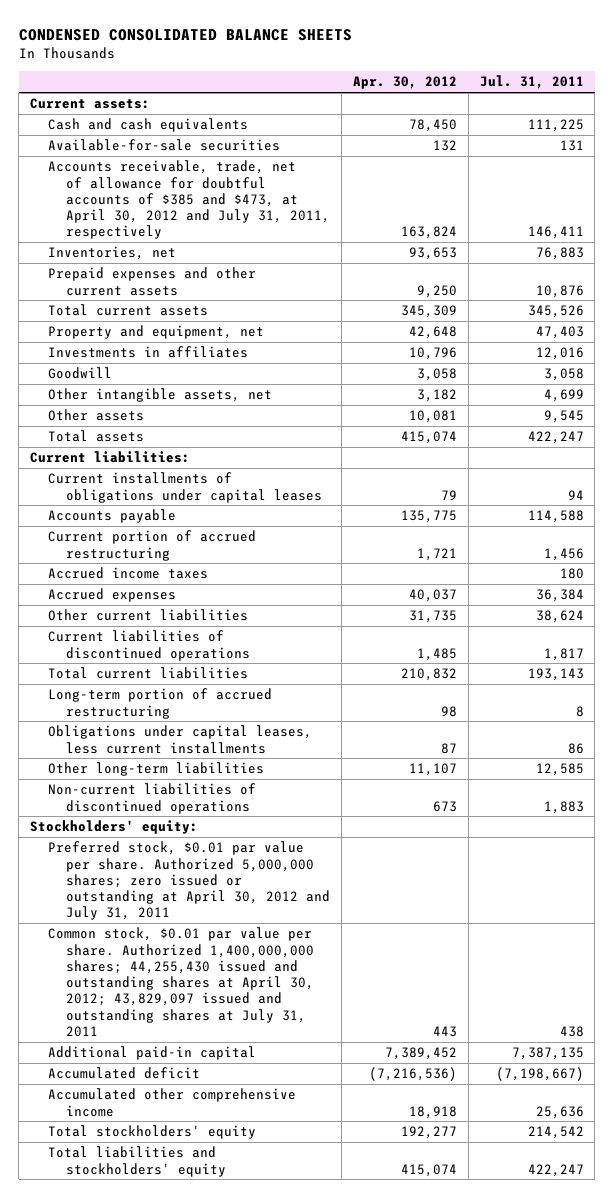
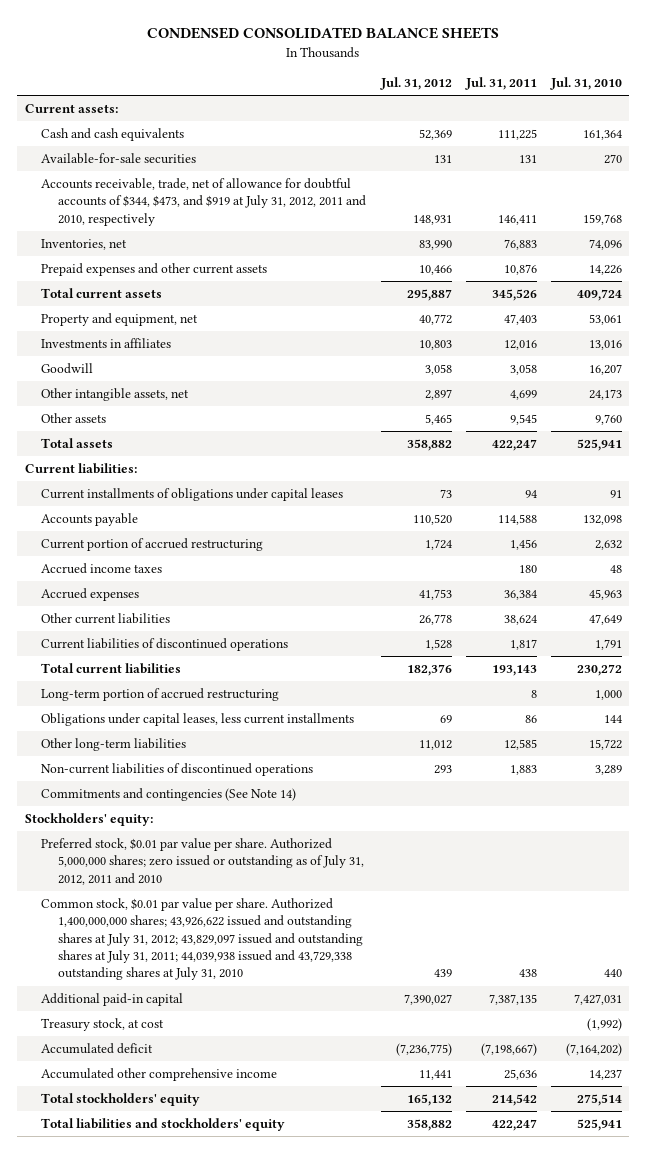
[352,76,457,90] Apr. 30, 2012 -> none
none -> [379,77,452,91] Jul. 31, 2012
none -> [549,77,622,91] Jul. 31, 2010
[47,160,330,240] Accounts receivable, trade, net of allowance for doubtful accounts of $385 and $473, at April 30, 2012 and July 31, 2011, respectively -> [41,177,367,226] Accounts receivable, trade, net of allowance for doubtful accounts of $344, $473, and $919 at July 31, 2012, 2011 and 2010, respectively
none -> [41,787,297,801] Commitments and contingencies (See Note 14)
[47,841,330,921] Preferred stock, $0.01 par value per share. Authorized 5,000,000 shares; zero issued or outstanding at April 30, 2012 and July 31, 2011 -> [41,837,365,885] Preferred stock, $0.01 par value per share. Authorized 5,000,000 shares; zero issued or outstanding as of July 31, 2012, 2011 and 2010
[47,927,314,1038] Common stock, $0.01 par value per share. Authorized 1,400,000,000 shares; 44,255,430 issued and outstanding shares at April 30, 2012; 43,829,097 issued and outstanding shares at July 31, 2011 -> [41,897,364,981] Common stock, $0.01 par value per share. Authorized 1,400,000,000 shares; 43,926,622 issued and outstanding shares at July 31, 2012; 43,829,097 issued and outstanding shares at July 31, 2011; 44,039,938 issued and 43,729,338 outstanding shares at July 31, 2010
none -> [41,1017,165,1031] Treasury stock, at cost

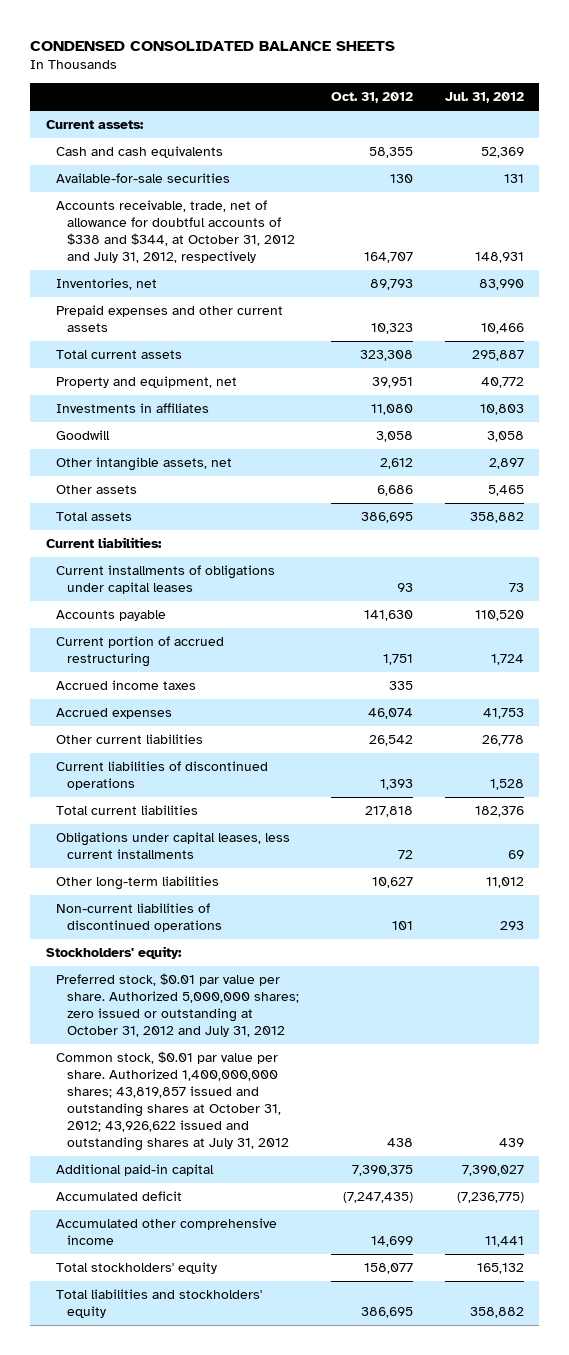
[464,77,537,91] Jul. 31, 2011 -> none
[549,77,622,91] Jul. 31, 2010 -> none
none -> [330,92,413,104] Oct. 31, 2012
[41,177,367,226] Accounts receivable, trade, net of allowance for doubtful accounts of $344, $473, and $919 at July 31, 2012, 2011 and 2010, respectively -> [56,200,296,263] Accounts receivable, trade, net of allowance for doubtful accounts of $338 and $344, at October 31, 2012 and July 31, 2012, respectively
[41,687,280,701] Long-term portion of accrued restructuring -> none
[41,787,297,801] Commitments and contingencies (See Note 14) -> none
[41,837,365,885] Preferred stock, $0.01 par value per share. Authorized 5,000,000 shares; zero issued or outstanding as of July 31, 2012, 2011 and 2010 -> [56,973,300,1037] Preferred stock, $0.01 par value per share. Authorized 5,000,000 shares; zero issued or outstanding at October 31, 2012 and July 31, 2012
[41,897,364,981] Common stock, $0.01 par value per share. Authorized 1,400,000,000 shares; 43,926,622 issued and outstanding shares at July 31, 2012; 43,829,097 issued and outstanding shares at July 31, 2011; 44,039,938 issued and 43,729,338 outstanding shares at July 31, 2010 -> [56,1051,290,1151] Common stock, $0.01 par value per share. Authorized 1,400,000,000 shares; 43,819,857 issued and outstanding shares at October 31, 2012; 43,926,622 issued and outstanding shares at July 31, 2012
[41,1017,165,1031] Treasury stock, at cost -> none

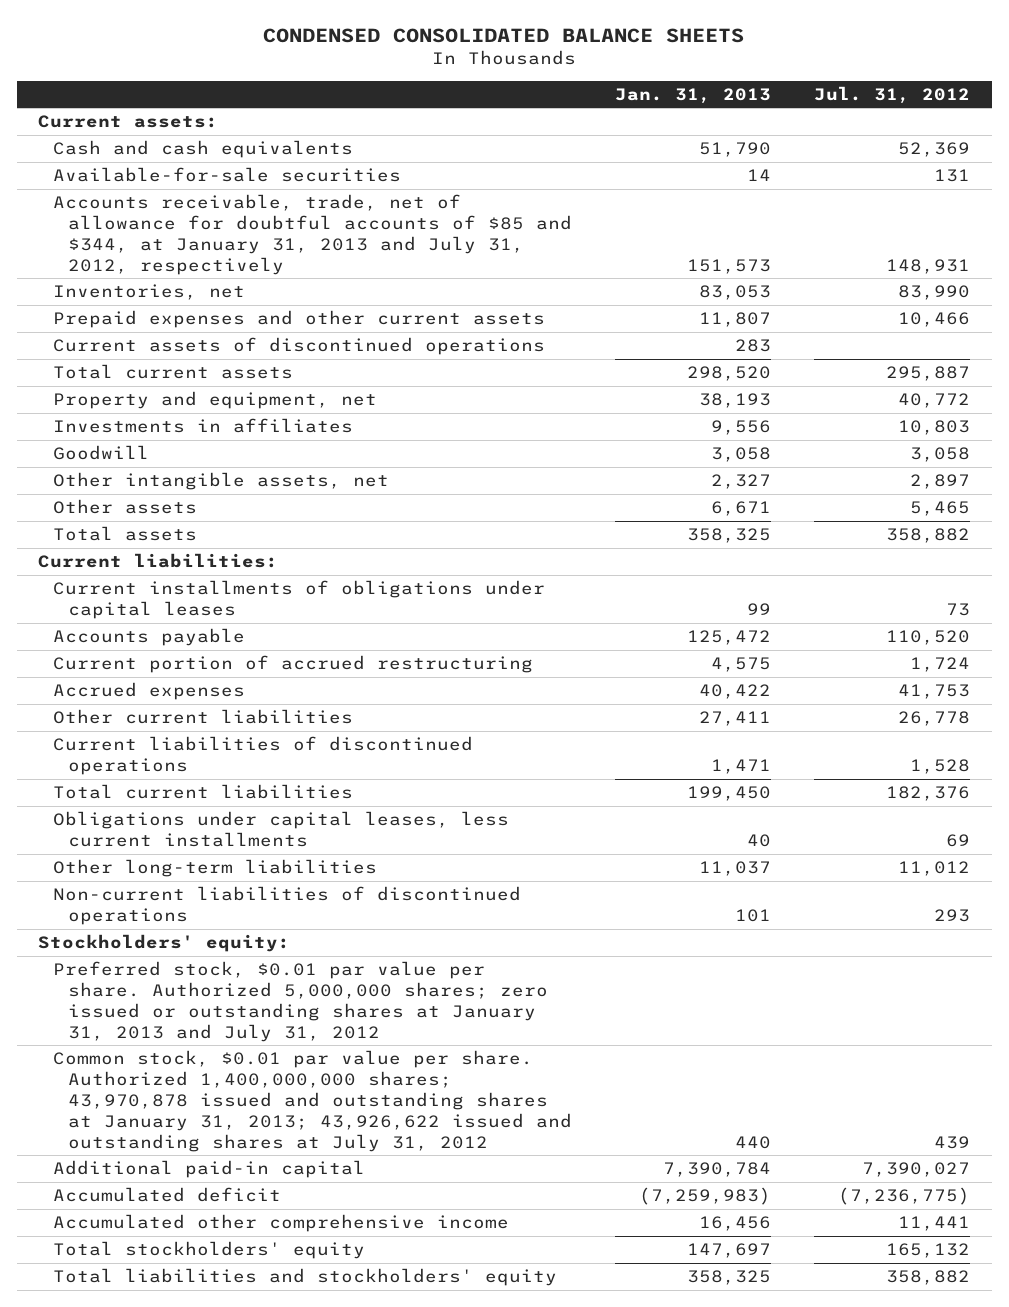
[330,92,413,104] Oct. 31, 2012 -> none
none -> [615,87,772,104] Jan. 31, 2013
[56,200,296,263] Accounts receivable, trade, net of allowance for doubtful accounts of $338 and $344, at October 31, 2012 and July 31, 2012, respectively -> [53,194,573,275] Accounts receivable, trade, net of allowance for doubtful accounts of $85 and $344, at January 31, 2013 and July 31, 2012, respectively
none -> [53,337,546,356] Current assets of discontinued operations
[56,680,197,691] Accrued income taxes -> none
[56,973,300,1037] Preferred stock, $0.01 par value per share. Authorized 5,000,000 shares; zero issued or outstanding at October 31, 2012 and July 31, 2012 -> [53,961,549,1042] Preferred stock, $0.01 par value per share. Authorized 5,000,000 shares; zero issued or outstanding shares at January 31, 2013 and July 31, 2012
[56,1051,290,1151] Common stock, $0.01 par value per share. Authorized 1,400,000,000 shares; 43,819,857 issued and outstanding shares at October 31, 2012; 43,926,622 issued and outstanding shares at July 31, 2012 -> [53,1050,573,1152] Common stock, $0.01 par value per share. Authorized 1,400,000,000 shares; 43,970,878 issued and outstanding shares at January 31, 2013; 43,926,622 issued and outstanding shares at July 31, 2012

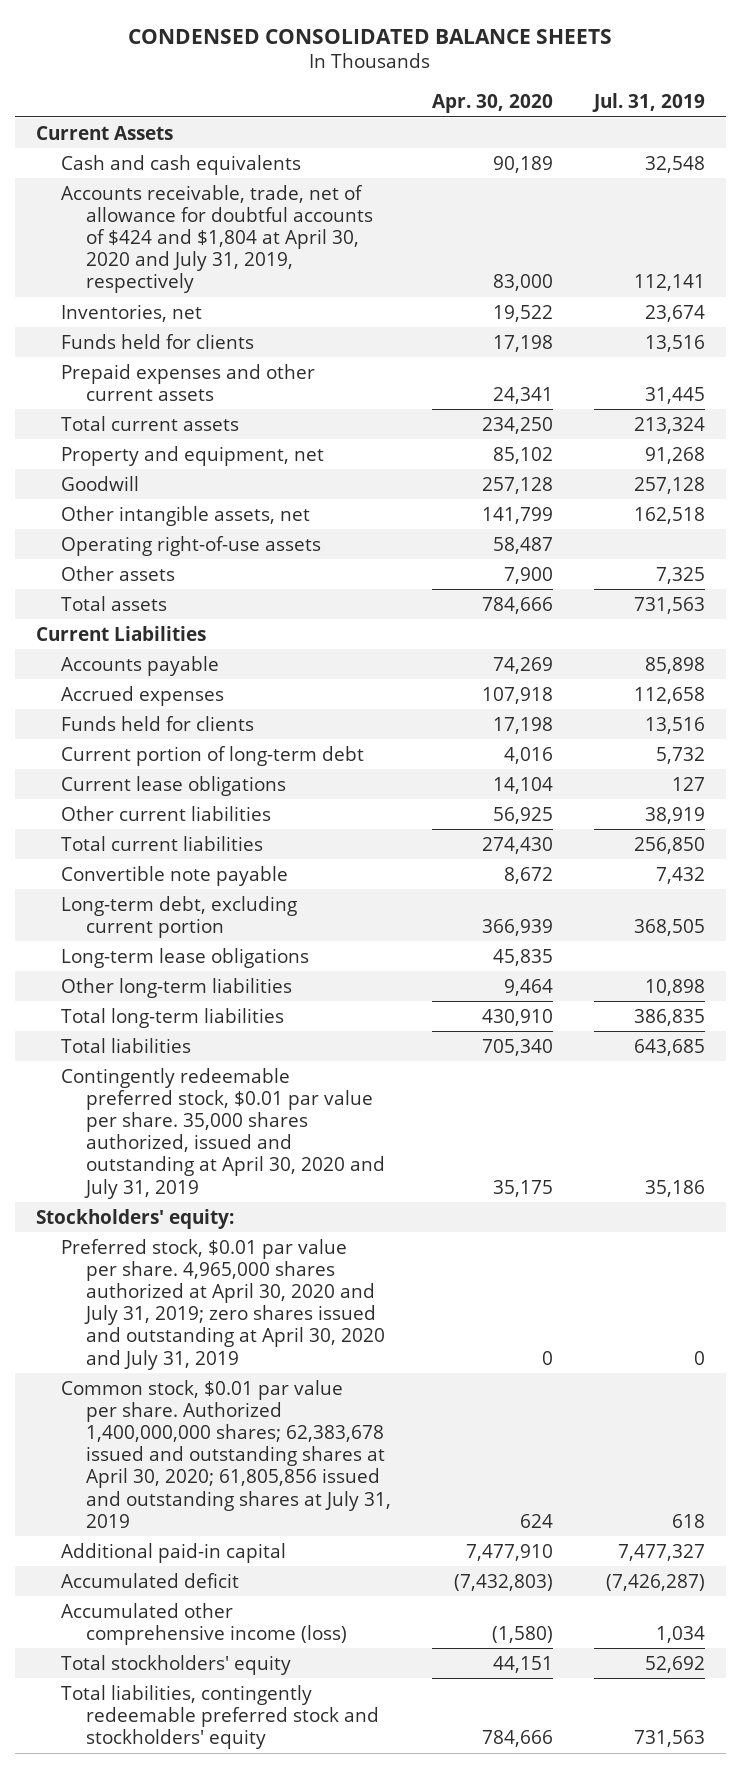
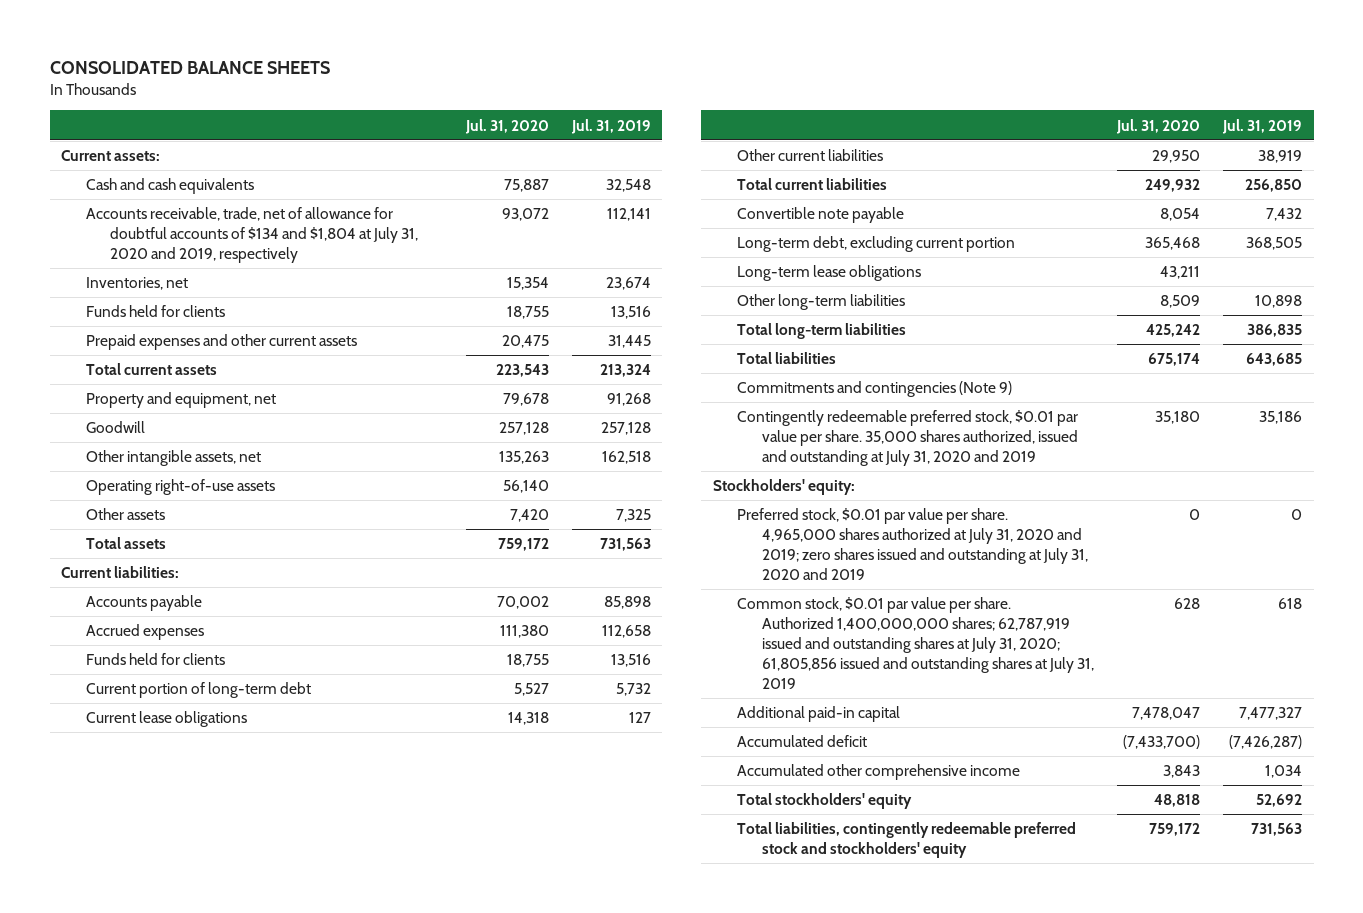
[128,28,613,44] CONDENSED CONSOLIDATED BALANCE SHEETS -> [49,60,330,74] CONSOLIDATED BALANCE SHEETS
[432,94,554,114] Apr. 30, 2020 -> none
none -> [464,118,549,134] Jul. 31, 2020
[35,125,173,140] Current Assets -> [61,150,161,162] Current assets:
[60,184,373,294] Accounts receivable, trade, net of allowance for doubtful accounts of $424 and $1,804 at April 30, 2020 and July 31, 2019, respectively -> [85,207,419,264] Accounts receivable, trade, net of allowance for doubtful accounts of $134 and $1,804 at July 31, 2020 and 2019, respectively
[35,625,206,641] Current Liabilities -> [61,566,180,579] Current liabilities:
none -> [737,381,1013,398] Commitments and contingencies (Note 9)
[60,1067,385,1199] Contingently redeemable preferred stock, $0.01 par value per share. 35,000 shares authorized, issued and outstanding at April 30, 2020 and July 31, 2019 -> [737,410,1079,467] Contingently redeemable preferred stock, $0.01 par value per share. 35,000 shares authorized, issued and outstanding at July 31, 2020 and 2019
[60,1238,385,1370] Preferred stock, $0.01 par value per share. 4,965,000 shares authorized at April 30, 2020 and July 31, 2019; zero shares issued and outstanding at April 30, 2020 and July 31, 2019 -> [737,508,1088,581] Preferred stock, $0.01 par value per share. 4,965,000 shares authorized at July 31, 2020 and 2019; zero shares issued and outstanding at July 31, 2020 and 2019
[60,1379,391,1528] Common stock, $0.01 par value per share. Authorized 1,400,000,000 shares; 62,383,678 issued and outstanding shares at April 30, 2020; 61,805,856 issued and outstanding shares at July 31, 2019 -> [737,597,1094,690] Common stock, $0.01 par value per share. Authorized 1,400,000,000 shares; 62,787,919 issued and outstanding shares at July 31, 2020; 61,805,856 issued and outstanding shares at July 31, 2019
[60,1602,347,1645] Accumulated other comprehensive income (loss) -> [737,764,1021,781] Accumulated other comprehensive income

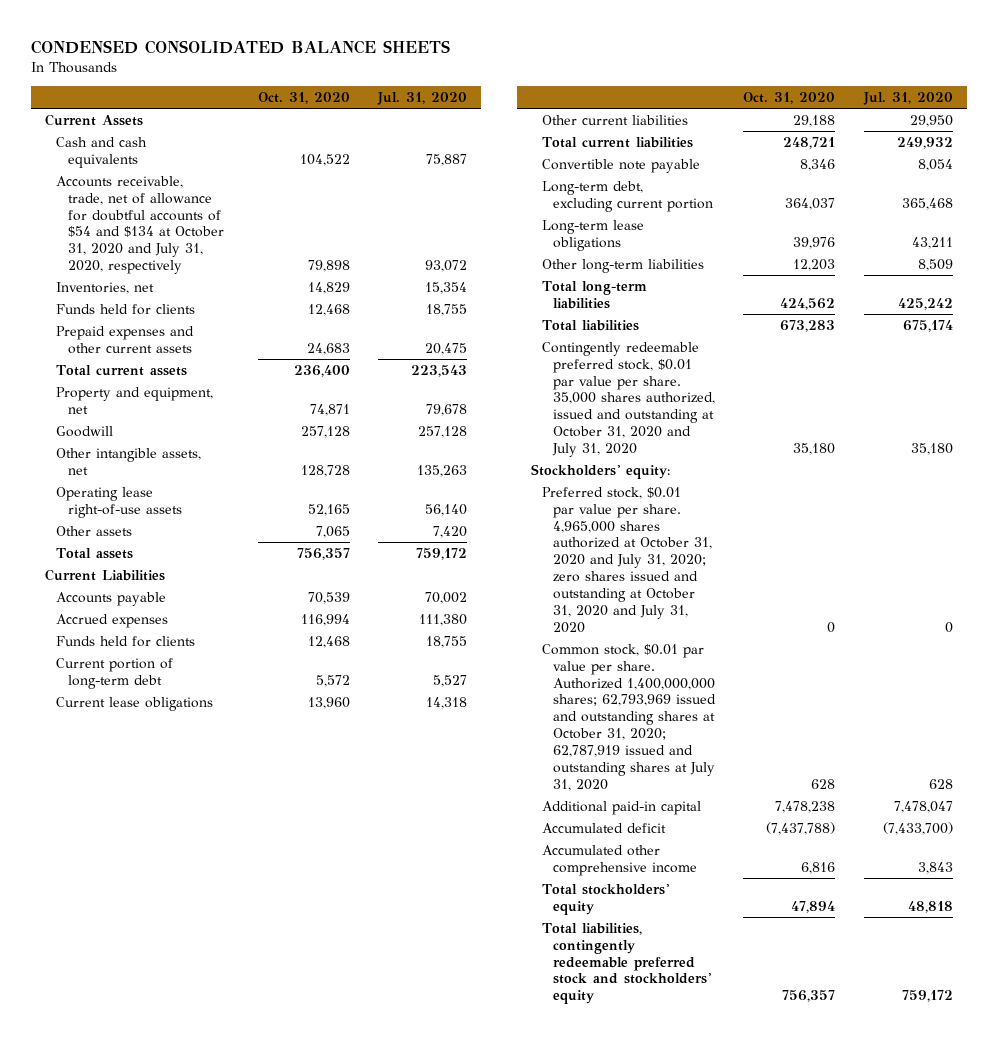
[49,60,330,74] CONSOLIDATED BALANCE SHEETS -> [31,40,451,55] CONDENSED CONSOLIDATED BALANCE SHEETS
[570,118,651,134] Jul. 31, 2019 -> none
none -> [257,92,350,105] Oct. 31, 2020
[61,150,161,162] Current assets: -> [45,113,144,126] Current Assets
[85,207,419,264] Accounts receivable, trade, net of allowance for doubtful accounts of $134 and $1,804 at July 31, 2020 and 2019, respectively -> [56,175,224,275] Accounts receivable, trade, net of allowance for doubtful accounts of $54 and $134 at October 31, 2020 and July 31, 2020, respectively
[85,479,275,496] Operating right-of-use assets -> [56,486,182,518] Operating lease right-of-use assets
[61,566,180,579] Current liabilities: -> [45,568,166,581] Current Liabilities
[737,381,1013,398] Commitments and contingencies (Note 9) -> none
[737,410,1079,467] Contingently redeemable preferred stock, $0.01 par value per share. 35,000 shares authorized, issued and outstanding at July 31, 2020 and 2019 -> [541,341,716,458] Contingently redeemable preferred stock, $0.01 par value per share. 35,000 shares authorized, issued and outstanding at October 31, 2020 and July 31, 2020
[737,508,1088,581] Preferred stock, $0.01 par value per share. 4,965,000 shares authorized at July 31, 2020 and 2019; zero shares issued and outstanding at July 31, 2020 and 2019 -> [541,486,713,633] Preferred stock, $0.01 par value per share. 4,965,000 shares authorized at October 31, 2020 and July 31, 2020; zero shares issued and outstanding at October 31, 2020 and July 31, 2020
[737,597,1094,690] Common stock, $0.01 par value per share. Authorized 1,400,000,000 shares; 62,787,919 issued and outstanding shares at July 31, 2020; 61,805,856 issued and outstanding shares at July 31, 2019 -> [541,643,717,791] Common stock, $0.01 par value per share. Authorized 1,400,000,000 shares; 62,793,969 issued and outstanding shares at October 31, 2020; 62,787,919 issued and outstanding shares at July 31, 2020

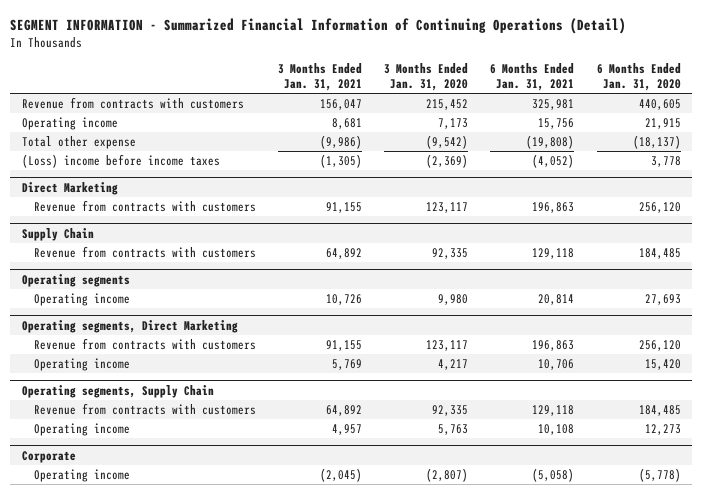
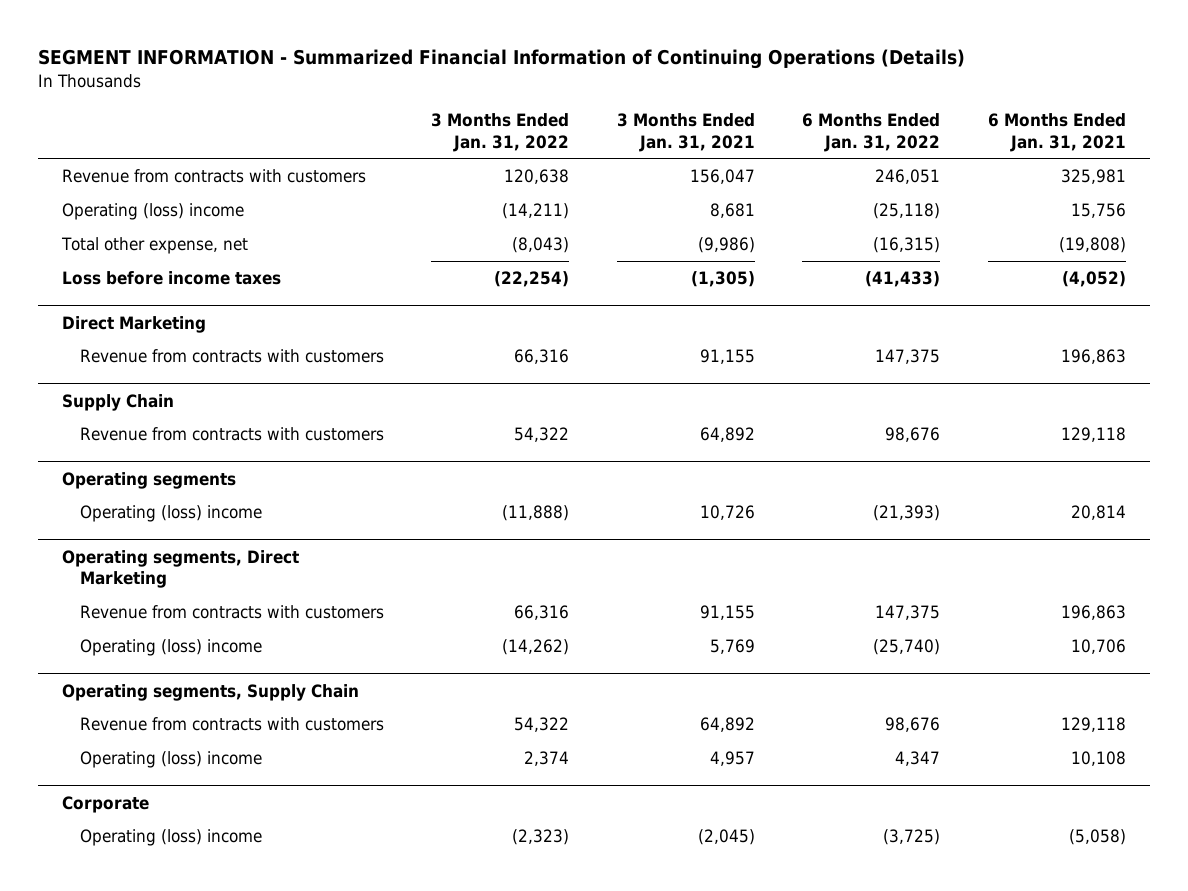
[10,17,627,34] SEGMENT INFORMATION - Summarized Financial Information of Continuing Operations (Detail) -> [38,49,966,70] SEGMENT INFORMATION - Summarized Financial Information of Continuing Operations (Details)
[384,62,469,92] 3 Months Ended Jan. 31, 2020 -> none
[596,62,681,92] 6 Months Ended Jan. 31, 2020 -> none
none -> [431,113,570,152] 3 Months Ended Jan. 31, 2022
none -> [802,113,941,152] 6 Months Ended Jan. 31, 2022
[21,116,118,130] Operating income -> [62,203,245,221] Operating (loss) income
[21,135,136,149] Total other expense -> [61,237,249,255] Total other expense, net
[21,153,220,168] (Loss) income before income taxes -> [62,271,282,286] Loss before income taxes
[34,292,131,306] Operating income -> [79,505,262,523] Operating (loss) income
[34,357,131,371] Operating income -> [79,639,262,657] Operating (loss) income
[34,422,131,436] Operating income -> [79,751,262,769] Operating (loss) income
[34,468,131,482] Operating income -> [79,829,262,847] Operating (loss) income

